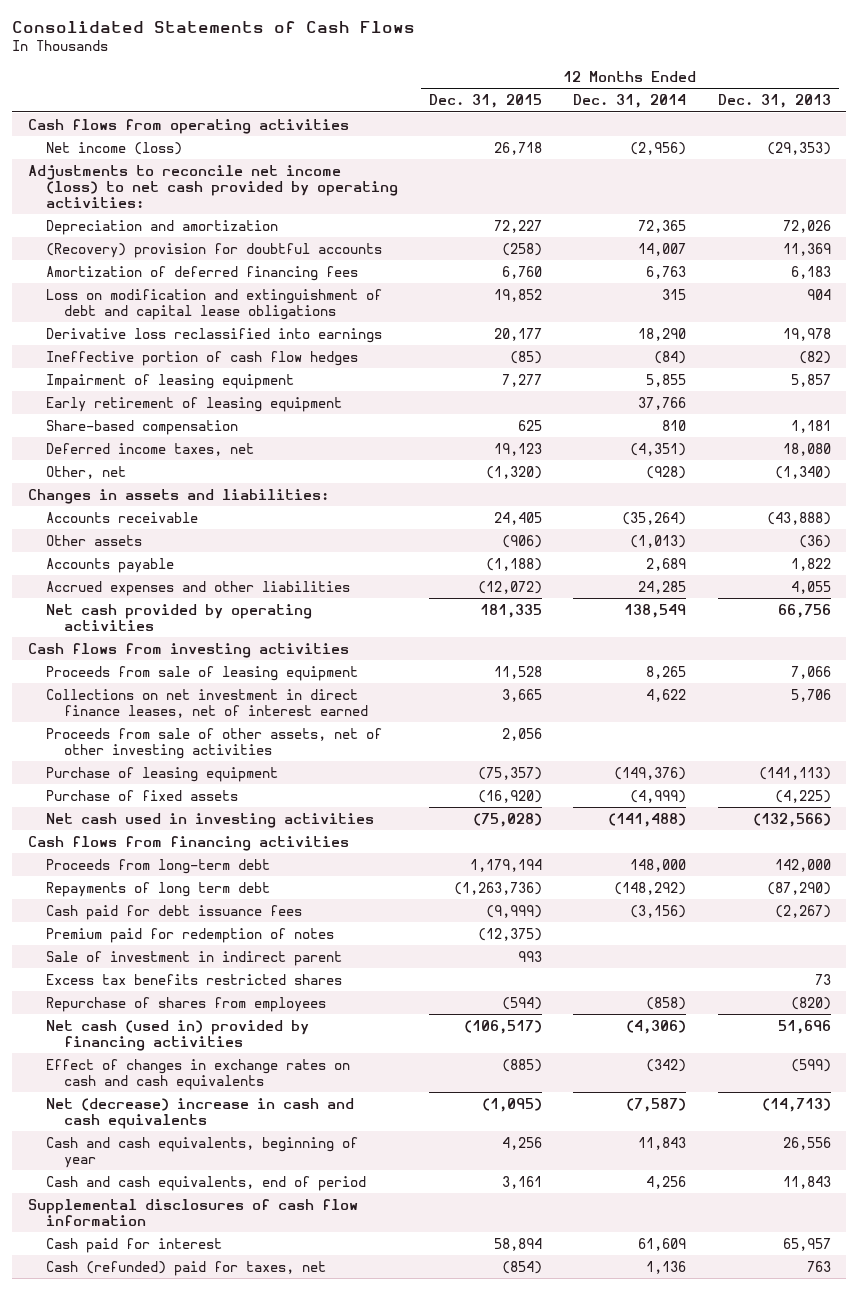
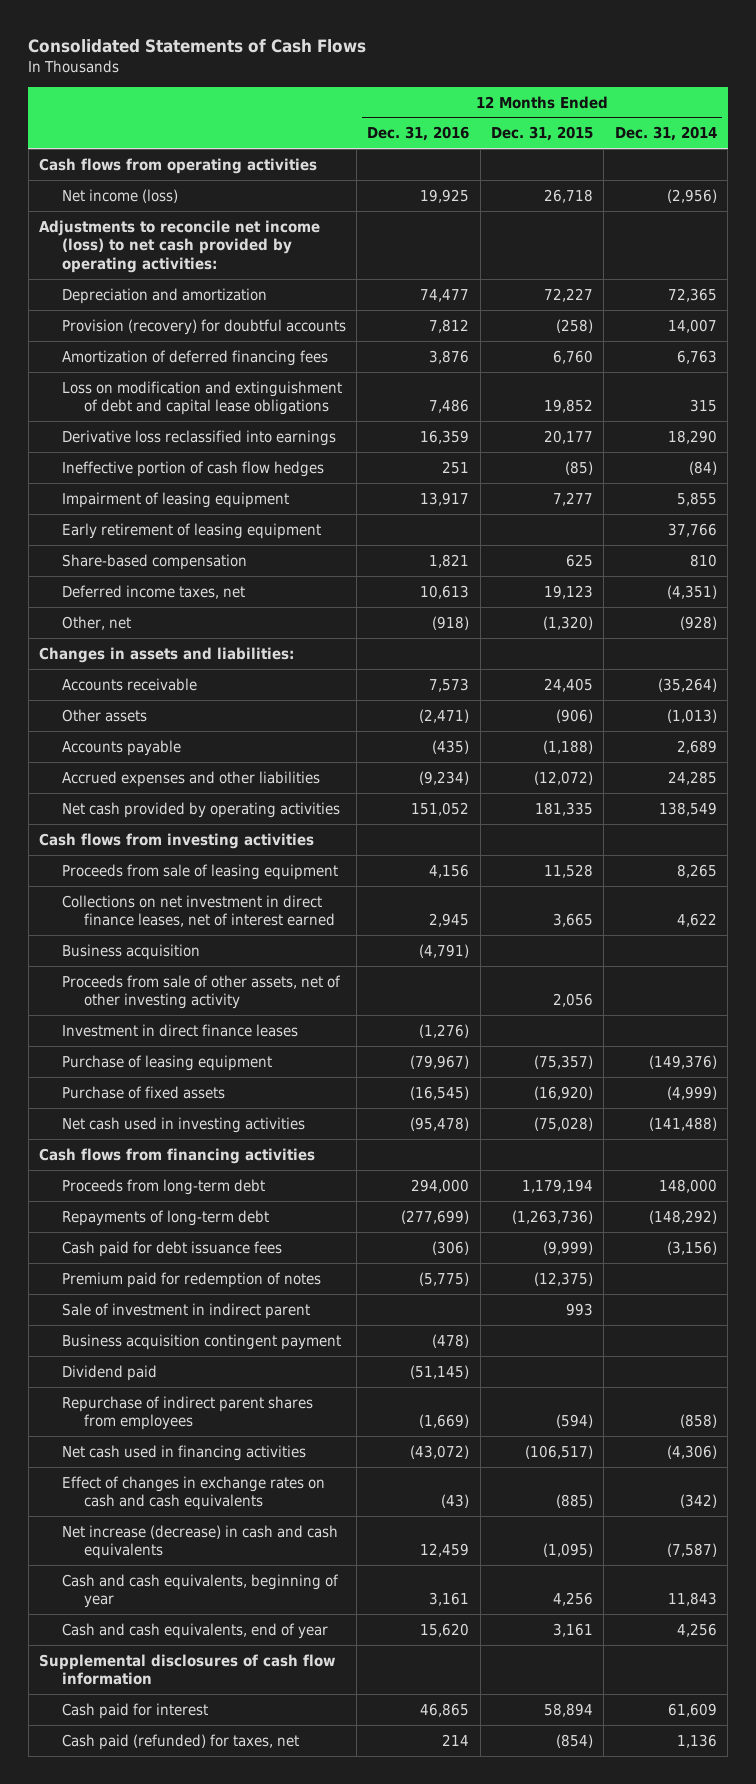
[717,94,831,109] Dec. 31, 2013 -> none
none -> [367,126,470,142] Dec. 31, 2016
[45,242,382,258] (Recovery) provision for doubtful accounts -> [61,318,346,335] Provision (recovery) for doubtful accounts
none -> [61,943,200,960] Business acquisition
[45,727,382,759] Proceeds from sale of other assets, net of other investing activities -> [61,974,341,1010] Proceeds from sale of other assets, net of other investing activity
none -> [61,1023,298,1037] Investment in direct finance leases
[45,881,270,897] Repayments of long term debt -> [61,1209,269,1226] Repayments of long-term debt
[45,973,342,985] Excess tax benefits restricted shares -> none
none -> [61,1333,341,1350] Business acquisition contingent payment
none -> [61,1364,157,1381] Dividend paid
[45,996,326,1012] Repurchase of shares from employees -> [61,1395,313,1431] Repurchase of indirect parent shares from employees
[45,1019,309,1051] Net cash (used in) provided by financing activities -> [61,1444,306,1461] Net cash used in financing activities
[45,1097,354,1129] Net (decrease) increase in cash and cash equivalents -> [61,1524,338,1560] Net increase (decrease) in cash and cash equivalents
[45,1175,366,1191] Cash and cash equivalents, end of period -> [61,1622,328,1639] Cash and cash equivalents, end of year
[45,1260,326,1276] Cash (refunded) paid for taxes, net -> [61,1733,299,1750] Cash paid (refunded) for taxes, net

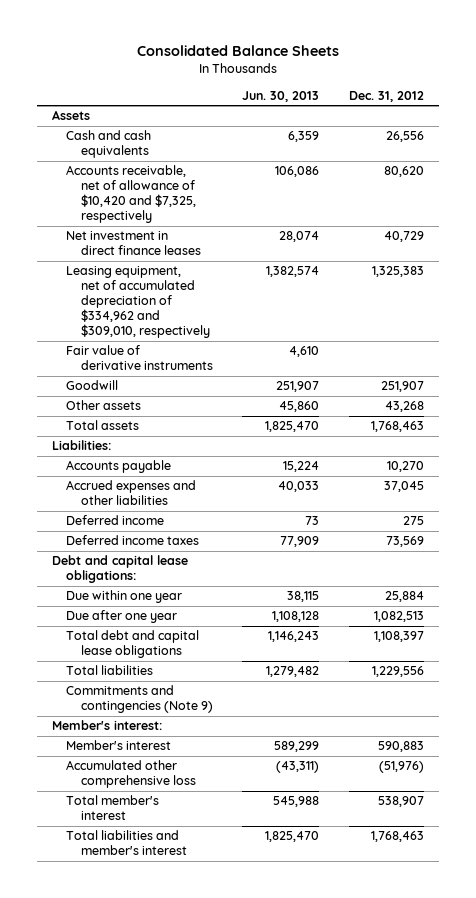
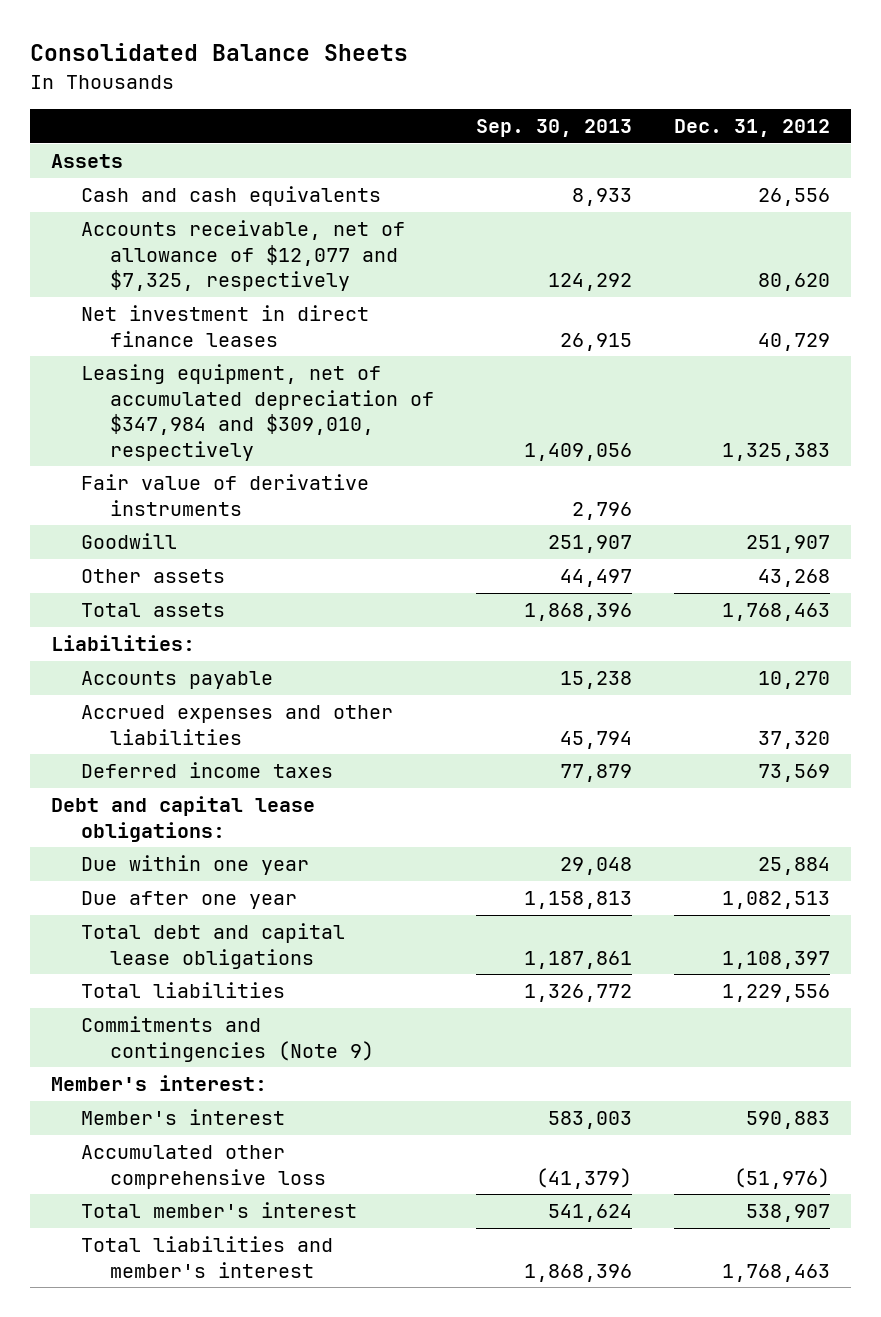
[242,90,320,102] Jun. 30, 2013 -> none
none -> [476,119,633,138] Sep. 30, 2013
[66,165,196,224] Accounts receivable, net of allowance of $10,420 and $7,325, respectively -> [80,220,405,292] Accounts receivable, net of allowance of $12,077 and $7,325, respectively
[66,266,210,339] Leasing equipment, net of accumulated depreciation of $334,962 and $309,010, respectively -> [80,364,435,461] Leasing equipment, net of accumulated depreciation of $347,984 and $309,010, respectively
[66,515,165,526] Deferred income -> none
[384,481,425,493] 37,045 -> [757,730,830,749] 37,320

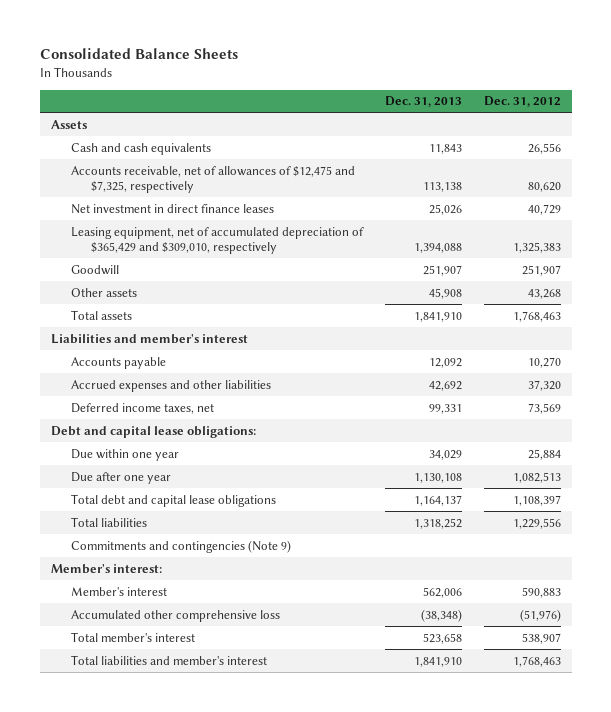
[476,119,633,138] Sep. 30, 2013 -> none
none -> [384,96,462,108] Dec. 31, 2013
[80,220,405,292] Accounts receivable, net of allowance of $12,077 and $7,325, respectively -> [70,165,355,194] Accounts receivable, net of allowances of $12,475 and $7,325, respectively
[80,474,369,516] Fair value of derivative instruments -> none
[80,364,435,461] Leasing equipment, net of accumulated depreciation of $347,984 and $309,010, respectively -> [70,226,364,255] Leasing equipment, net of accumulated depreciation of $365,429 and $309,010, respectively
[50,635,195,652] Liabilities: -> none
none -> [50,333,248,344] Liabilities and member's interest
[80,762,333,779] Deferred income taxes -> [70,402,214,414] Deferred income taxes, net

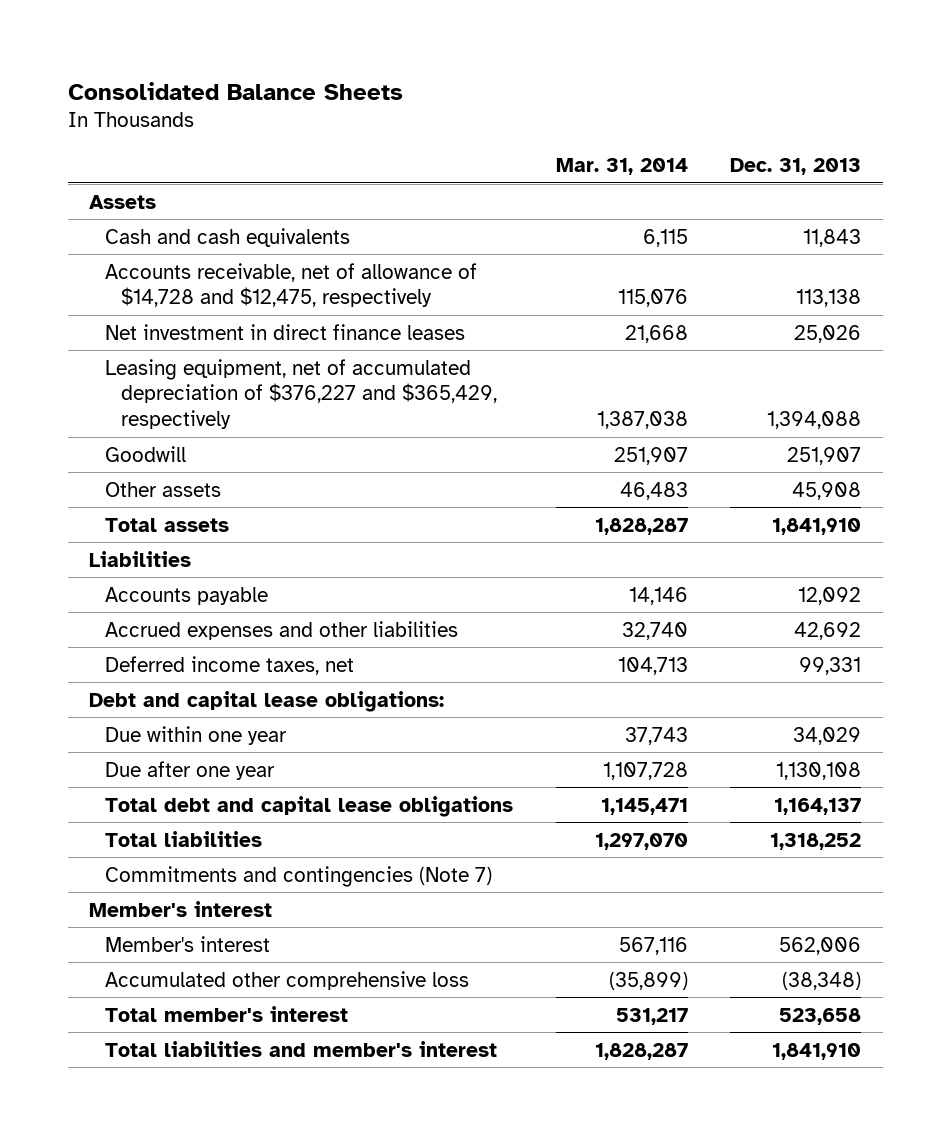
[483,96,561,108] Dec. 31, 2012 -> none
none -> [555,158,688,176] Mar. 31, 2014
[70,165,355,194] Accounts receivable, net of allowances of $12,475 and $7,325, respectively -> [105,262,478,308] Accounts receivable, net of allowance of $14,728 and $12,475, respectively
[70,226,364,255] Leasing equipment, net of accumulated depreciation of $365,429 and $309,010, respectively -> [105,358,498,430] Leasing equipment, net of accumulated depreciation of $376,227 and $365,429, respectively
[50,333,248,344] Liabilities and member's interest -> none
none -> [89,550,192,567] Liabilities
[70,539,291,553] Commitments and contingencies (Note 9) -> [105,865,493,887] Commitments and contingencies (Note 7)
[50,563,162,574] Member's interest: -> [89,900,273,917] Member's interest

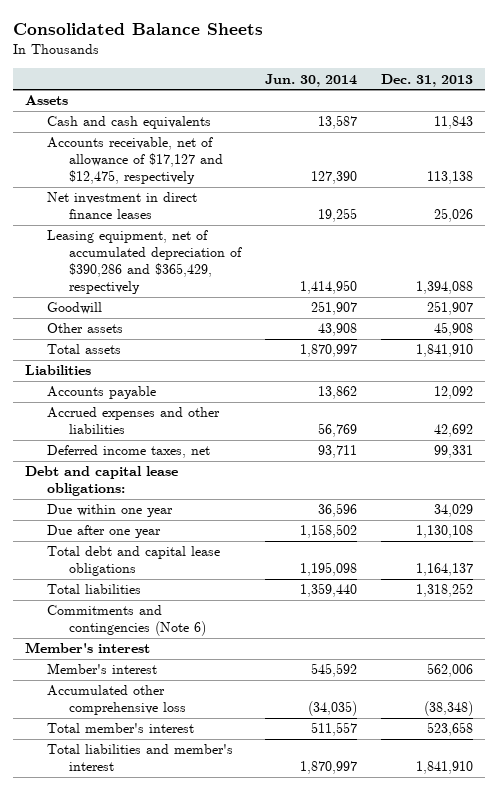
[555,158,688,176] Mar. 31, 2014 -> none
none -> [264,73,357,87] Jun. 30, 2014
[105,262,478,308] Accounts receivable, net of allowance of $14,728 and $12,475, respectively -> [46,137,224,185] Accounts receivable, net of allowance of $17,127 and $12,475, respectively
[105,358,498,430] Leasing equipment, net of accumulated depreciation of $376,227 and $365,429, respectively -> [46,230,243,295] Leasing equipment, net of accumulated depreciation of $390,286 and $365,429, respectively
[105,865,493,887] Commitments and contingencies (Note 7) -> [46,605,207,637] Commitments and contingencies (Note 6)

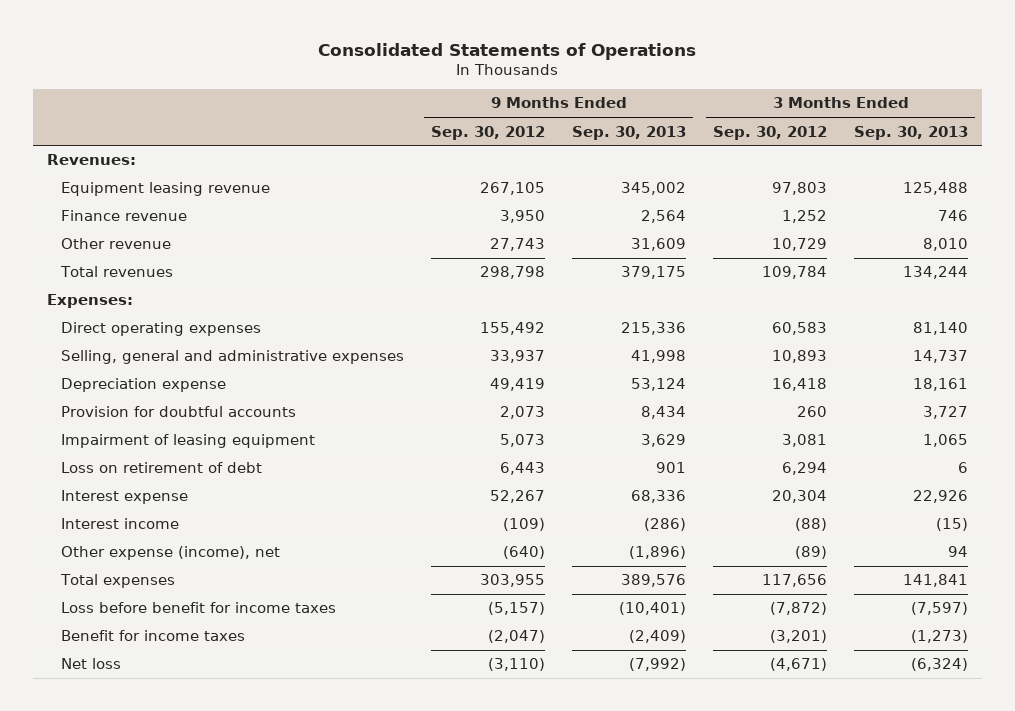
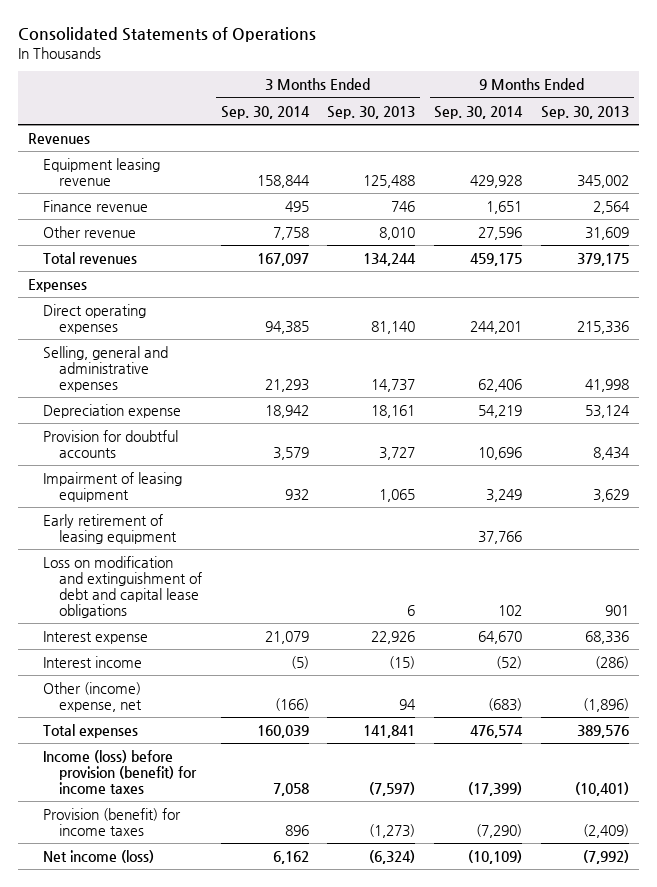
[431,125,546,140] Sep. 30, 2012 -> none
[713,125,828,140] Sep. 30, 2012 -> none
none -> [220,105,310,119] Sep. 30, 2014
none -> [434,105,524,119] Sep. 30, 2014
[46,154,136,166] Revenues: -> [27,132,90,144] Revenues
[46,294,133,309] Expenses: -> [27,278,87,292] Expenses
none -> [43,513,177,544] Early retirement of leasing equipment
[61,462,263,474] Loss on retirement of debt -> [43,555,202,619] Loss on modification and extinguishment of debt and capital lease obligations
[61,546,281,561] Other expense (income), net -> [43,681,142,712] Other (income) expense, net
[61,602,337,614] Loss before benefit for income taxes -> [43,749,197,795] Income (loss) before provision (benefit) for income taxes
[61,630,246,642] Benefit for income taxes -> [43,807,182,836] Provision (benefit) for income taxes
[61,658,122,670] Net loss -> [43,849,155,863] Net income (loss)

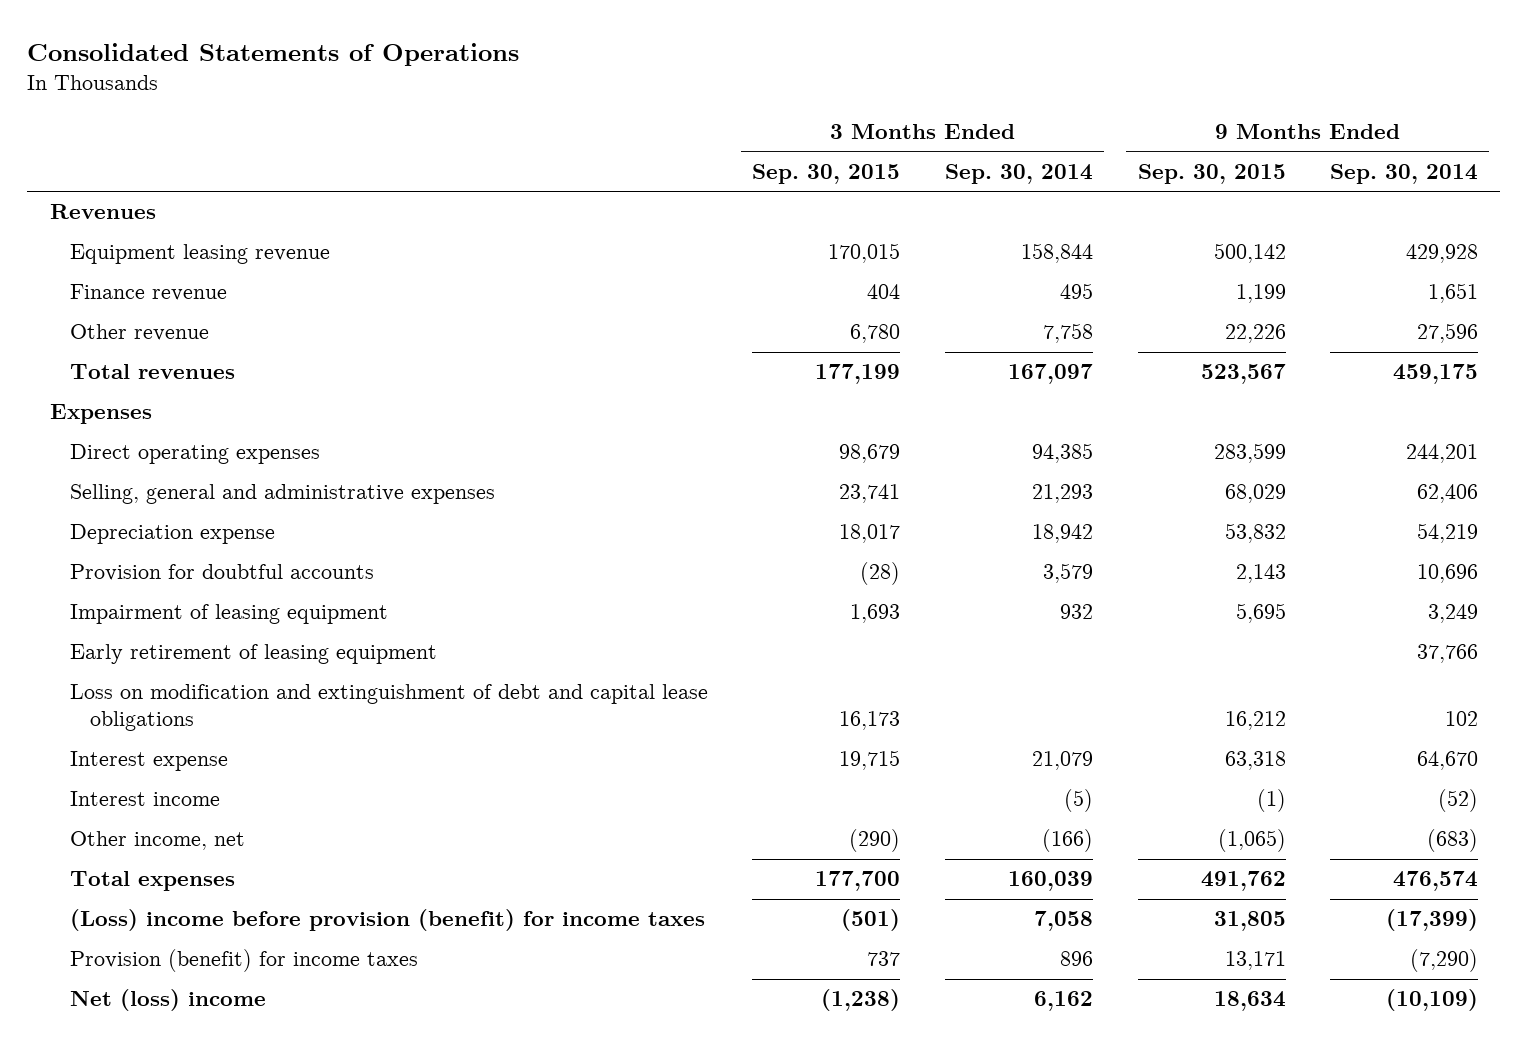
[327,105,416,119] Sep. 30, 2013 -> none
[541,105,630,119] Sep. 30, 2013 -> none
none -> [752,163,901,184] Sep. 30, 2015
none -> [1137,163,1286,184] Sep. 30, 2015
[43,681,142,712] Other (income) expense, net -> [69,831,245,851] Other income, net
[43,749,197,795] Income (loss) before provision (benefit) for income taxes -> [69,909,705,932] (Loss) income before provision (benefit) for income taxes
[43,849,155,863] Net income (loss) -> [69,989,266,1012] Net (loss) income

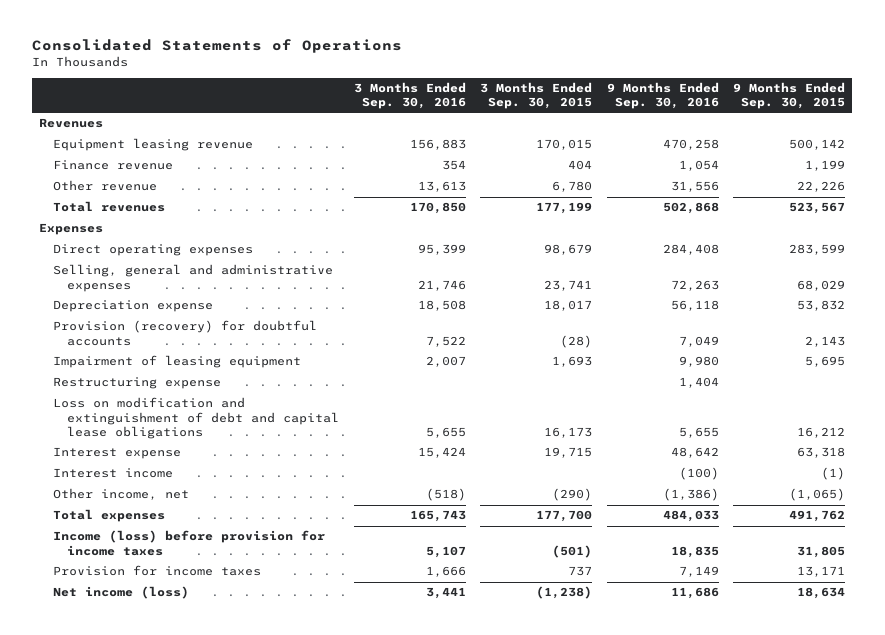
[944,163,1093,184] Sep. 30, 2014 -> none
[1330,163,1479,184] Sep. 30, 2014 -> none
none -> [353,81,466,110] 3 Months Ended Sep. 30, 2016
none -> [606,81,719,110] 9 Months Ended Sep. 30, 2016
[69,564,374,582] Provision for doubtful accounts -> [53,320,318,346] Provision (recovery) for doubtful accounts
[69,644,437,665] Early retirement of leasing equipment -> none
none -> [53,377,222,390] Restructuring expense
[69,909,705,932] (Loss) income before provision (benefit) for income taxes -> [53,530,326,556] Income (loss) before provision for income taxes
[69,949,418,973] Provision (benefit) for income taxes -> [53,565,262,577] Provision for income taxes
[69,989,266,1012] Net (loss) income -> [53,586,190,600] Net income (loss)

